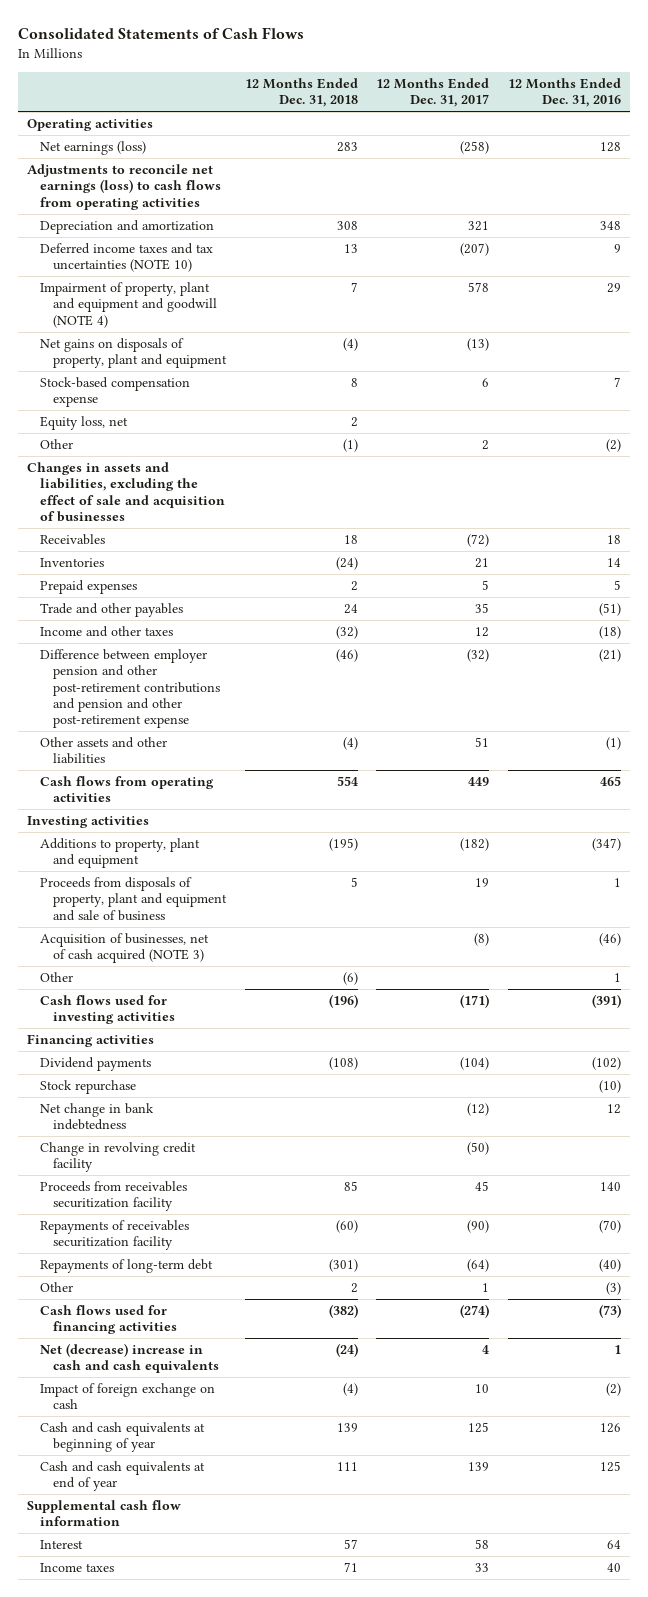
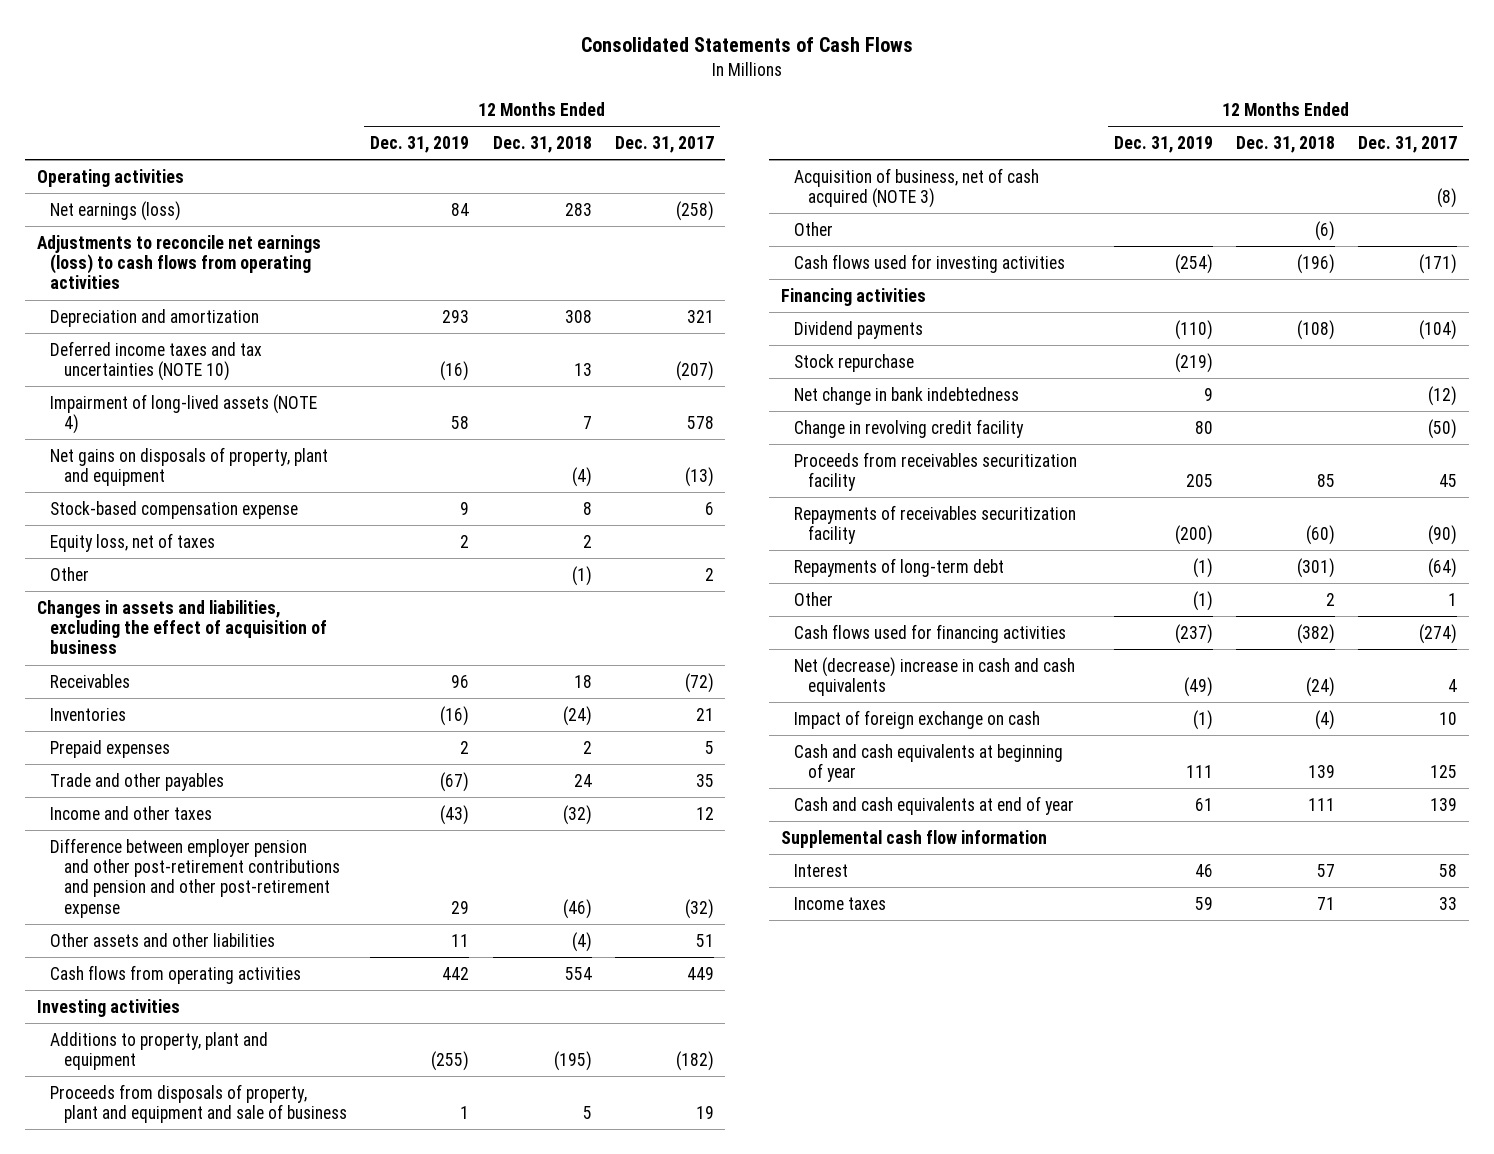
[507,78,621,108] 12 Months Ended Dec. 31, 2016 -> none
none -> [370,136,470,154] Dec. 31, 2019
[39,281,217,328] Impairment of property, plant and equipment and goodwill (NOTE 4) -> [50,393,318,435] Impairment of long-lived assets (NOTE 4)
[39,415,128,430] Equity loss, net -> [50,532,216,552] Equity loss, net of taxes
[27,461,225,523] Changes in assets and liabilities, excluding the effect of sale and acquisition of businesses -> [36,599,328,655] Changes in assets and liabilities, excluding the effect of acquisition of business
[39,932,209,964] Acquisition of businesses, net of cash acquired (NOTE 3) -> [794,167,1040,209] Acquisition of business, net of cash acquired (NOTE 3)

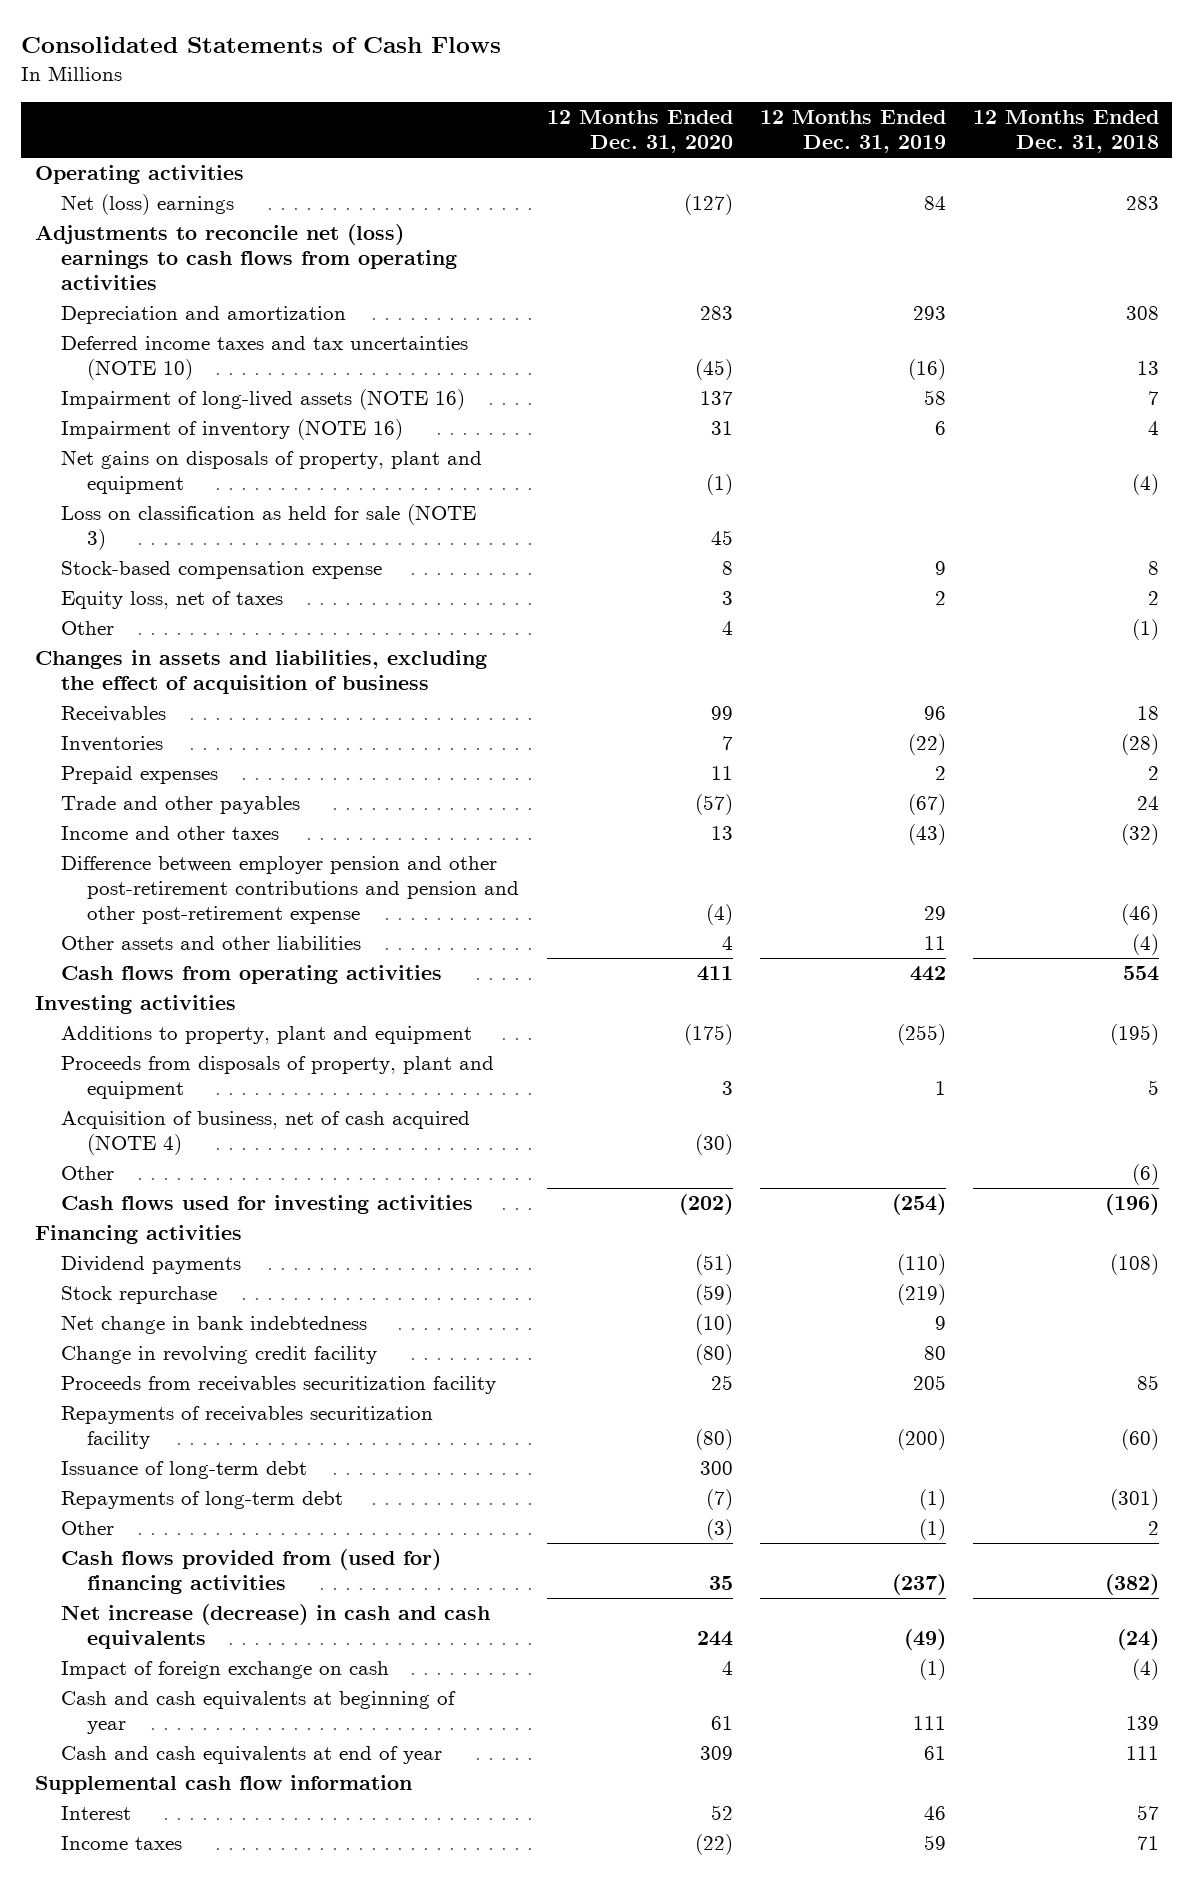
[614,136,714,154] Dec. 31, 2017 -> none
none -> [546,110,733,154] 12 Months Ended Dec. 31, 2020
[50,200,182,221] Net earnings (loss) -> [61,194,235,216] Net (loss) earnings
[36,234,321,290] Adjustments to reconcile net earnings (loss) to cash flows from operating activities -> [34,224,458,290] Adjustments to reconcile net (loss) earnings to cash flows from operating activities
[50,393,318,435] Impairment of long-lived assets (NOTE 4) -> [61,389,466,411] Impairment of long-lived assets (NOTE 16)
none -> [61,419,404,441] Impairment of inventory (NOTE 16)
none -> [61,504,477,550] Loss on classification as held for sale (NOTE 3)
[440,705,470,726] (16) -> [907,734,946,756] (22)
[562,705,592,726] (24) -> [1120,734,1159,756] (28)
[50,1083,348,1124] Proceeds from disposals of property, plant and equipment and sale of business -> [61,1056,495,1099] Proceeds from disposals of property, plant and equipment
[794,167,1040,209] Acquisition of business, net of cash acquired (NOTE 3) -> [61,1111,471,1155] Acquisition of business, net of cash acquired (NOTE 4)
none -> [61,1461,308,1480] Issuance of long-term debt
[794,623,1067,643] Cash flows used for financing activities -> [61,1549,442,1594] Cash flows provided from (used for) financing activities
[794,656,1076,697] Net (decrease) increase in cash and cash equivalents -> [61,1604,491,1649] Net increase (decrease) in cash and cash equivalents

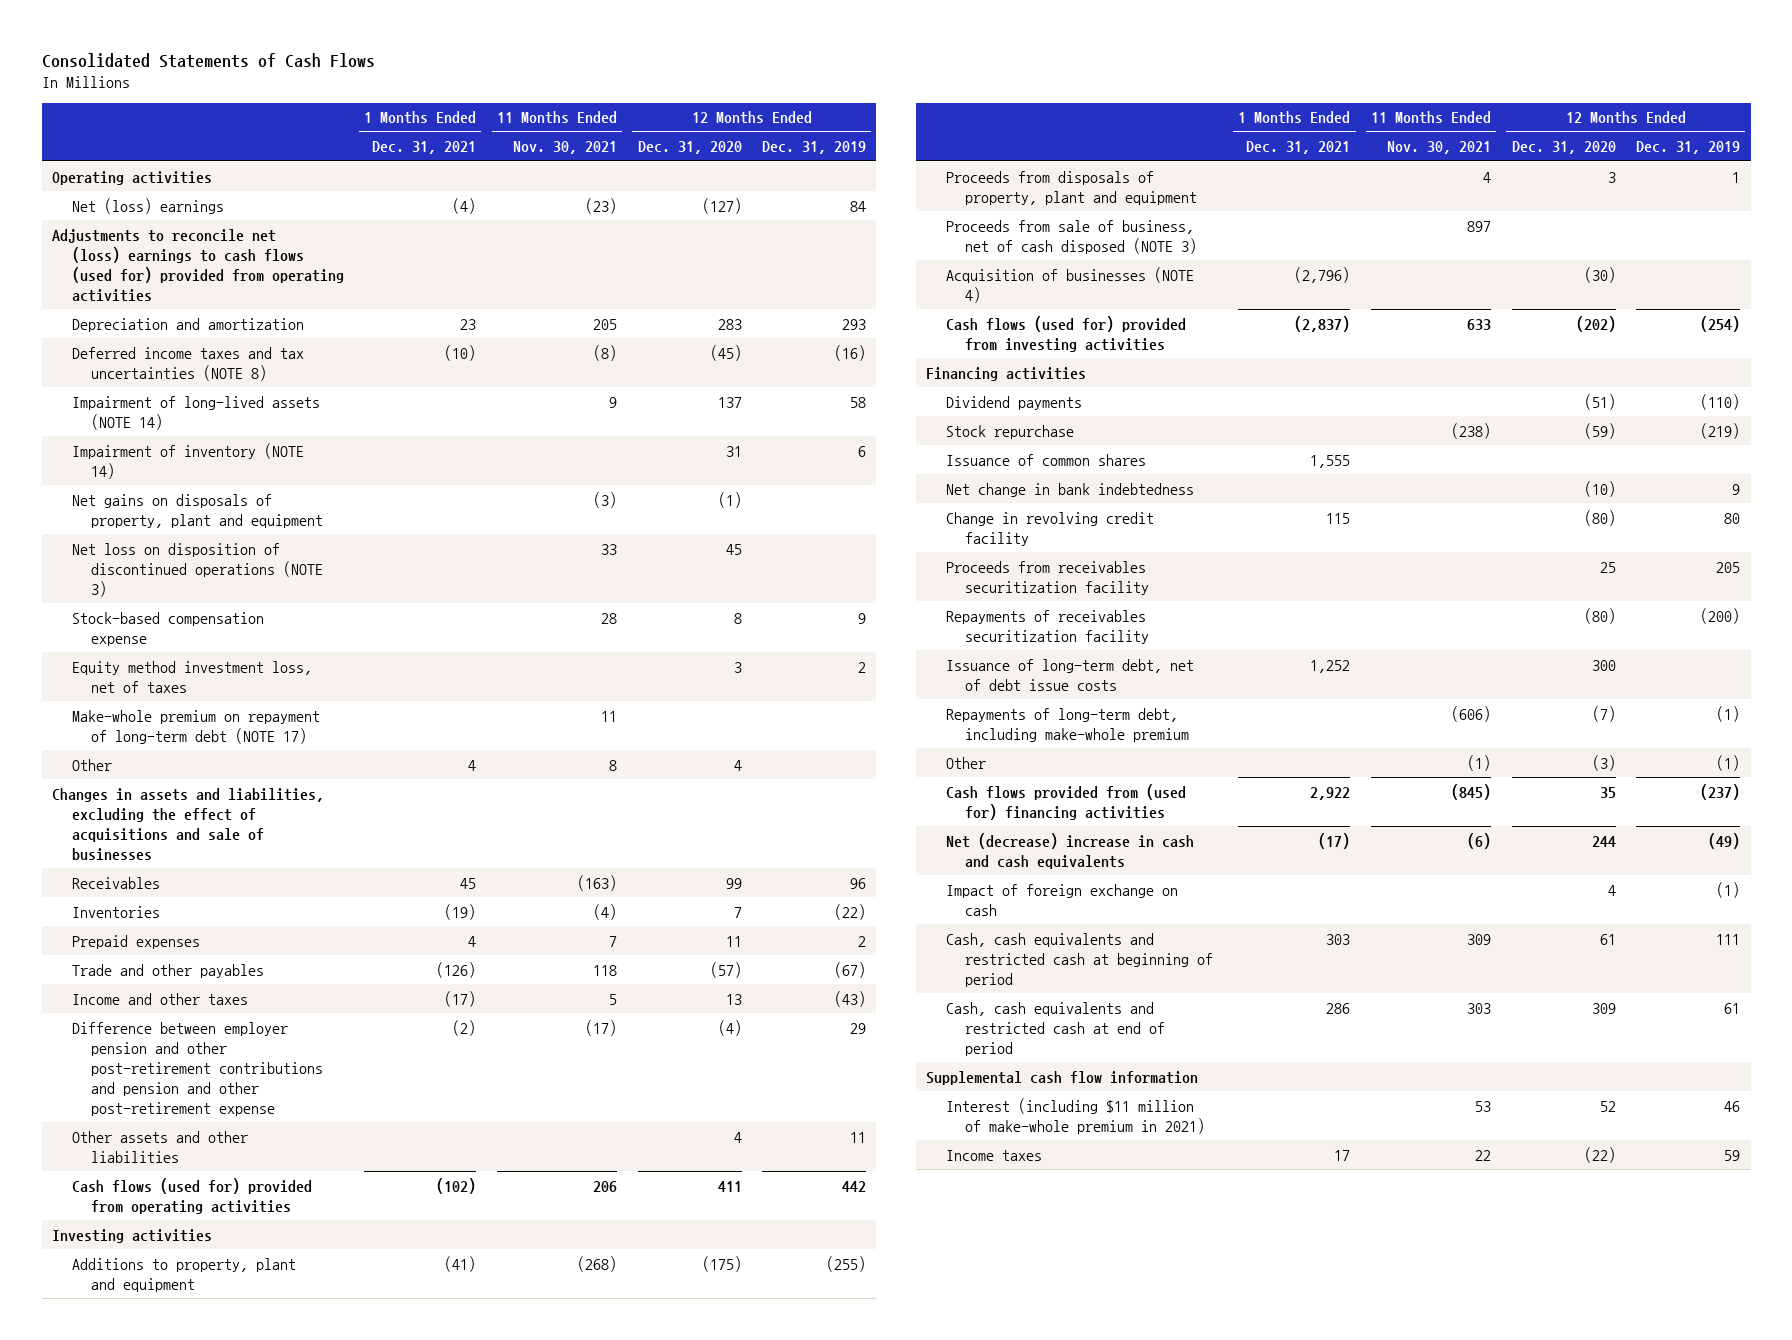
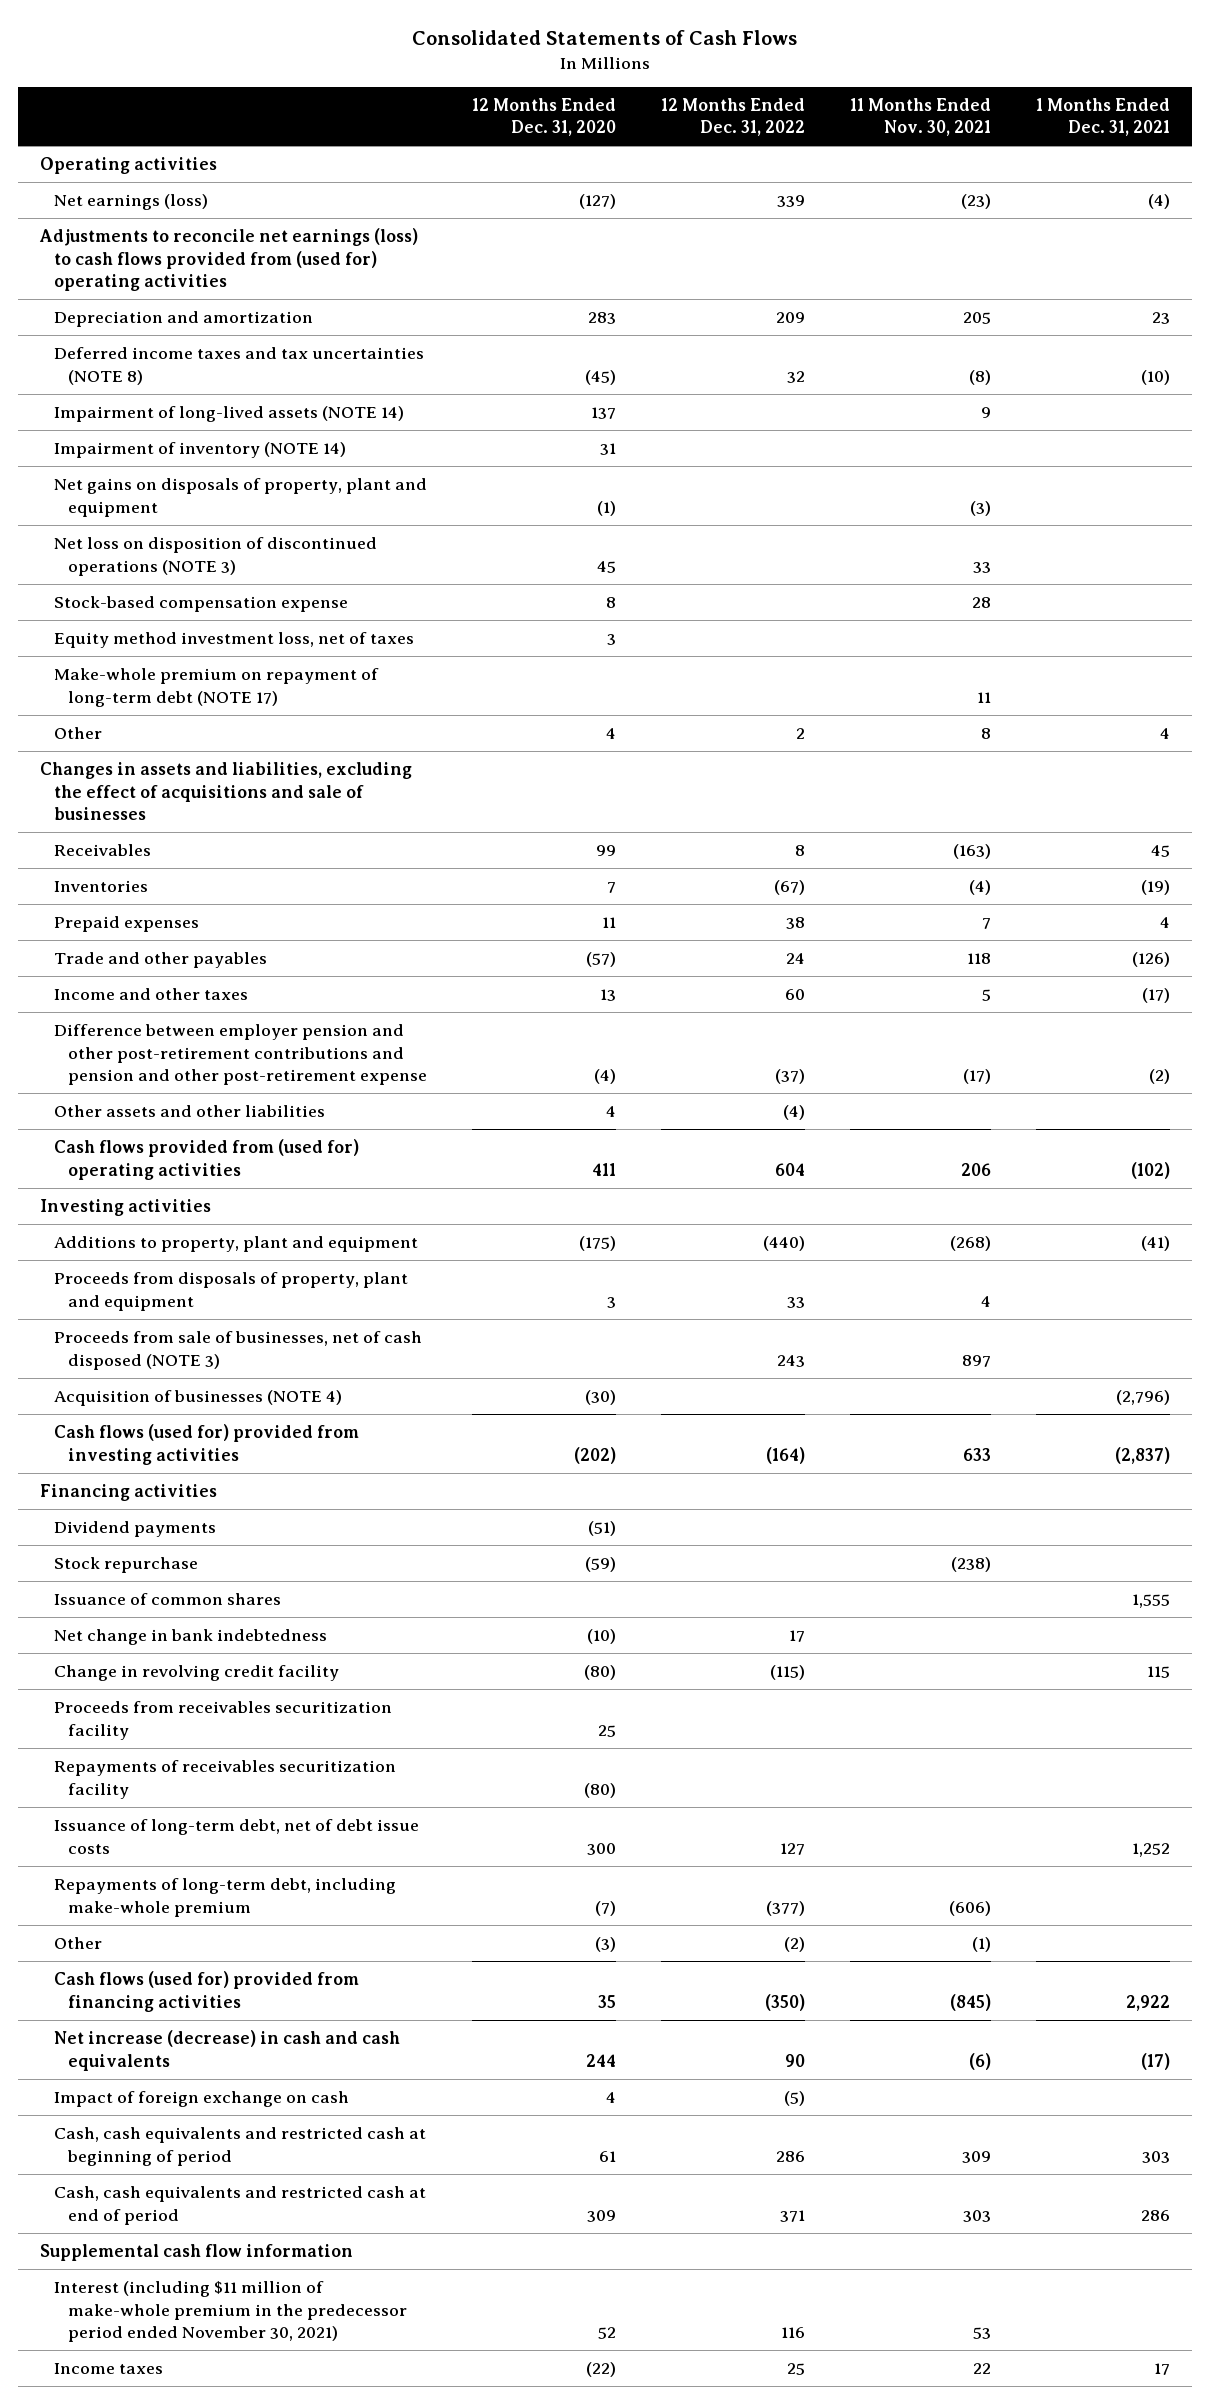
[762,141,867,155] Dec. 31, 2019 -> none
none -> [660,97,805,137] 12 Months Ended Dec. 31, 2022
[71,197,224,214] Net (loss) earnings -> [53,194,208,211] Net earnings (loss)
[51,228,344,302] Adjustments to reconcile net (loss) earnings to cash flows (used for) provided from operating activities -> [39,228,419,292] Adjustments to reconcile net earnings (loss) to cash flows provided from (used for) operating activities
[71,1177,312,1214] Cash flows (used for) provided from operating activities -> [53,1139,359,1180] Cash flows provided from (used for) operating activities
[945,219,1198,254] Proceeds from sale of business, net of cash disposed (NOTE 3) -> [53,1331,422,1370] Proceeds from sale of businesses, net of cash disposed (NOTE 3)
[945,783,1186,820] Cash flows provided from (used for) financing activities -> [53,1971,359,2012] Cash flows (used for) provided from financing activities
[945,832,1194,869] Net (decrease) increase in cash and cash equivalents -> [53,2030,400,2071] Net increase (decrease) in cash and cash equivalents
[945,1097,1206,1134] Interest (including $11 million of make-whole premium in 2021) -> [53,2281,407,2343] Interest (including $11 million of make-whole premium in the predecessor period ended November 30, 2021)

